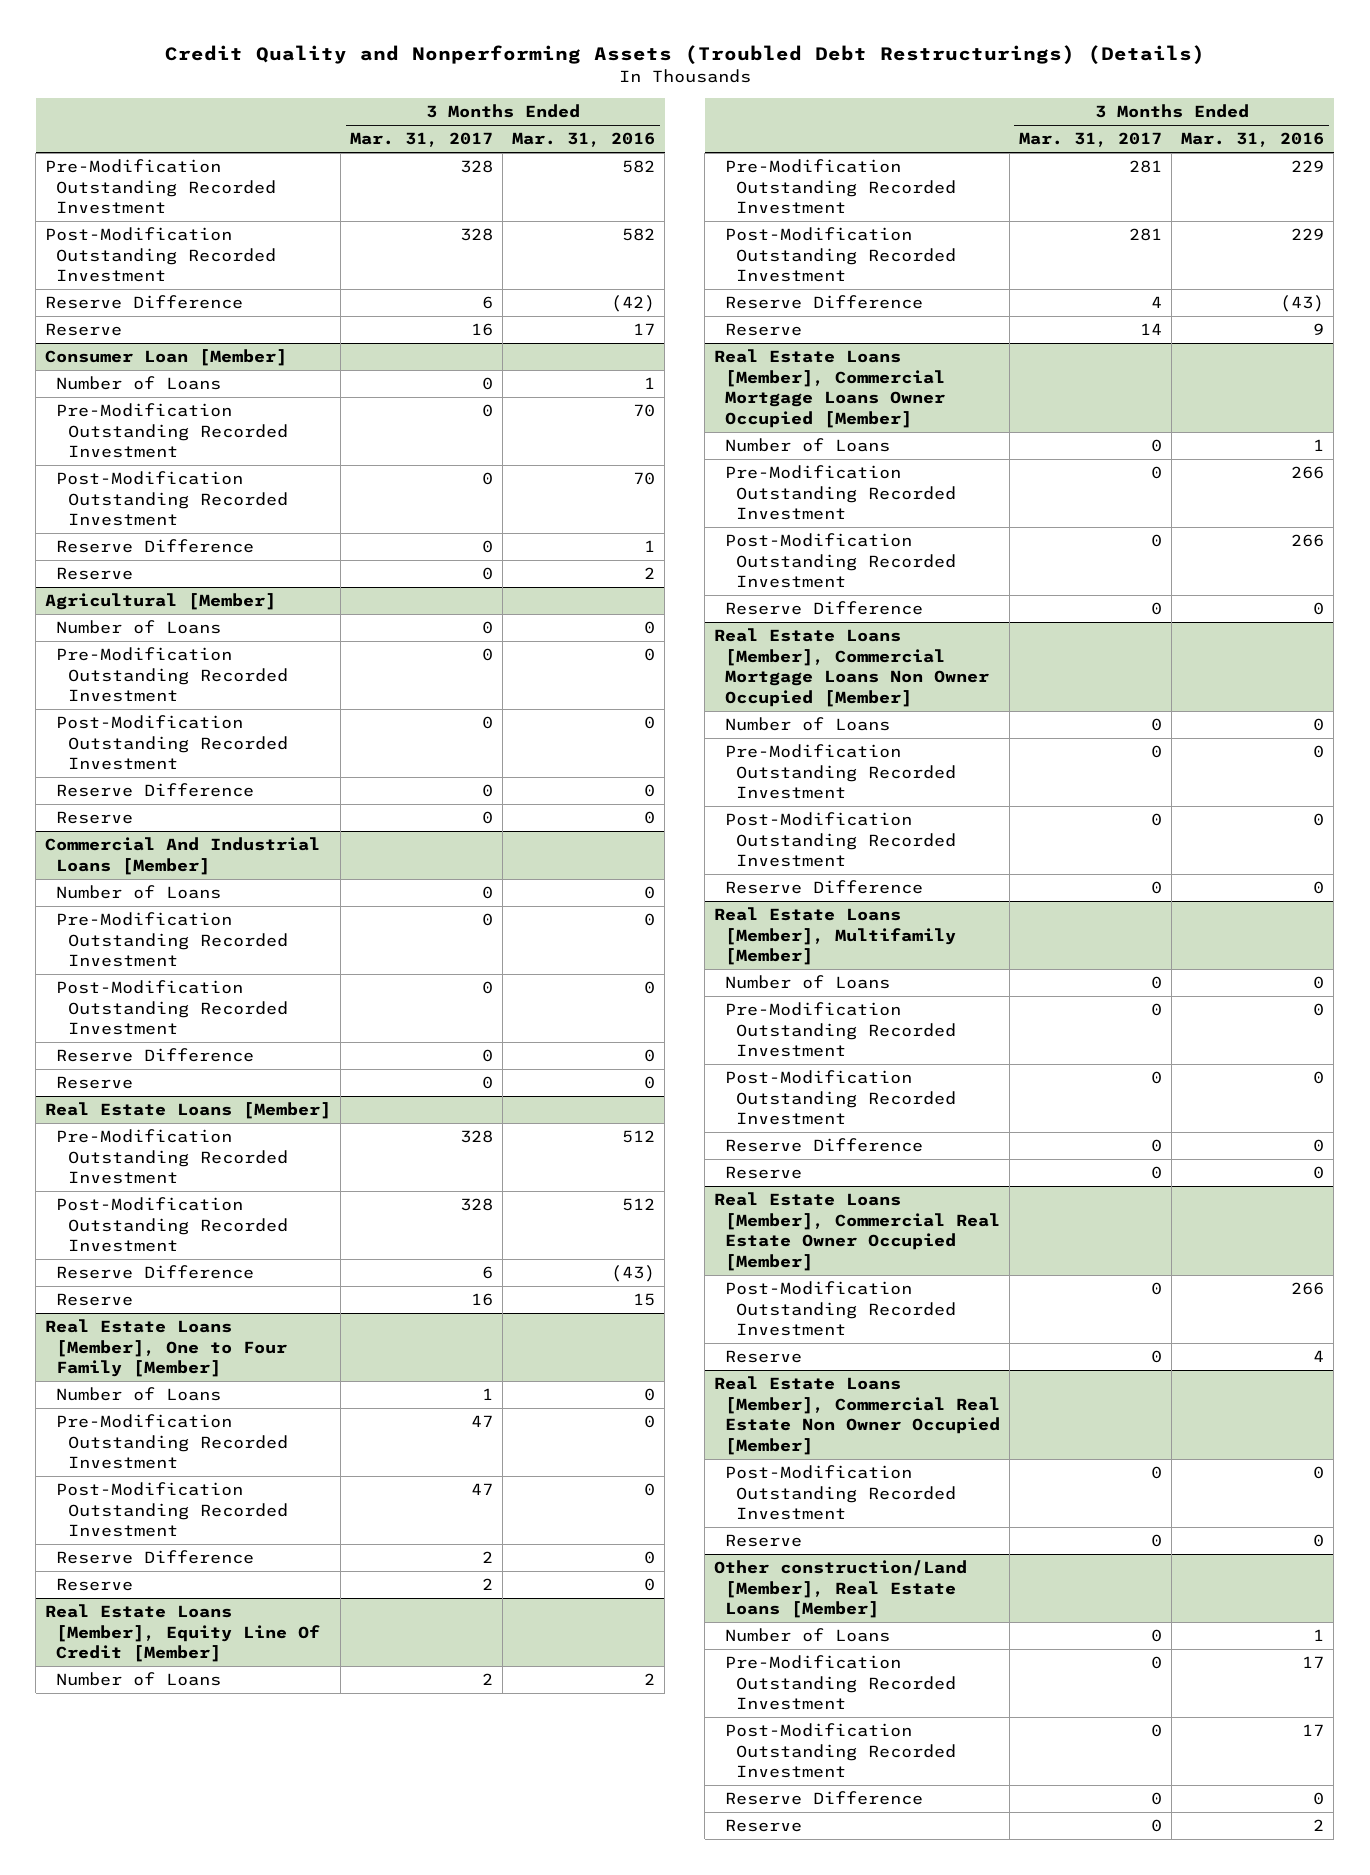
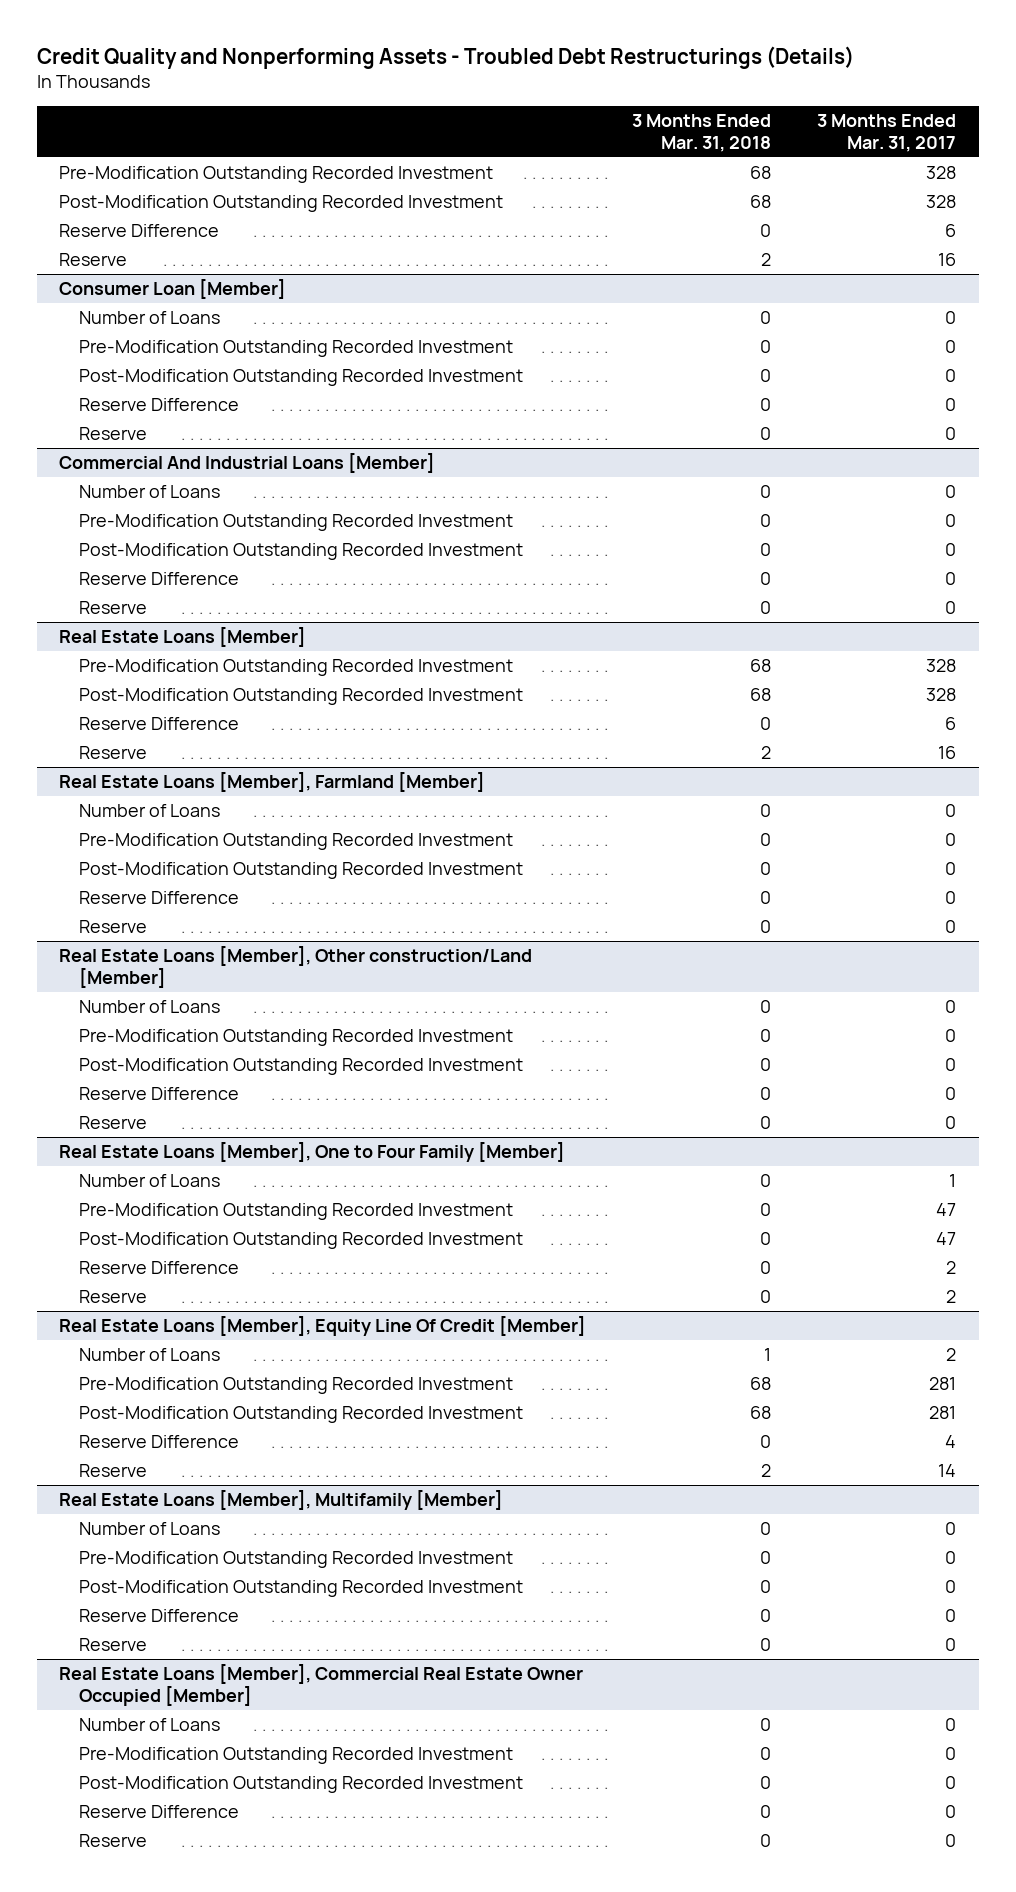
[164,45,1205,65] Credit Quality and Nonperforming Assets (Troubled Debt Restructurings) (Details) -> [36,46,854,70] Credit Quality and Nonperforming Assets - Troubled Debt Restructurings (Details)
[512,132,656,148] Mar. 31, 2016 -> none
none -> [632,114,772,152] 3 Months Ended Mar. 31, 2018
[45,593,277,611] Agricultural [Member] -> none
[56,620,222,635] Number of Loans -> none
[56,647,288,703] Pre-Modification Outstanding Recorded Investment -> none
[56,715,288,771] Post-Modification Outstanding Recorded Investment -> none
[56,783,255,798] Reserve Difference -> none
[56,811,134,825] Reserve -> none
none -> [59,772,486,793] Real Estate Loans [Member], Farmland [Member]
none -> [78,804,220,818] Number of Loans
none -> [78,833,513,851] Pre-Modification Outstanding Recorded Investment
none -> [78,862,523,880] Post-Modification Outstanding Recorded Investment
none -> [78,891,239,905] Reserve Difference
none -> [78,920,147,934] Reserve
none -> [59,946,533,988] Real Estate Loans [Member], Other construction/Land [Member]
none -> [78,1000,220,1014] Number of Loans
none -> [78,1029,513,1047] Pre-Modification Outstanding Recorded Investment
none -> [78,1058,523,1076] Post-Modification Outstanding Recorded Investment
none -> [78,1087,239,1101] Reserve Difference
none -> [78,1116,147,1130] Reserve
[714,349,946,428] Real Estate Loans [Member], Commercial Mortgage Loans Owner Occupied [Member] -> none
[725,438,891,453] Number of Loans -> none
[725,465,957,521] Pre-Modification Outstanding Recorded Investment -> none
[725,533,957,589] Post-Modification Outstanding Recorded Investment -> none
[725,601,924,616] Reserve Difference -> none
[714,628,990,707] Real Estate Loans [Member], Commercial Mortgage Loans Non Owner Occupied [Member] -> none
[725,717,891,732] Number of Loans -> none
[725,744,957,800] Pre-Modification Outstanding Recorded Investment -> none
[725,812,957,868] Post-Modification Outstanding Recorded Investment -> none
[725,880,924,895] Reserve Difference -> none
[725,1281,957,1337] Post-Modification Outstanding Recorded Investment -> none
[725,1350,803,1364] Reserve -> none
[714,1376,1001,1455] Real Estate Loans [Member], Commercial Real Estate Non Owner Occupied [Member] -> none
[725,1465,957,1521] Post-Modification Outstanding Recorded Investment -> none
[725,1534,803,1548] Reserve -> none
[714,1560,968,1619] Other construction/Land [Member], Real Estate Loans [Member] -> none

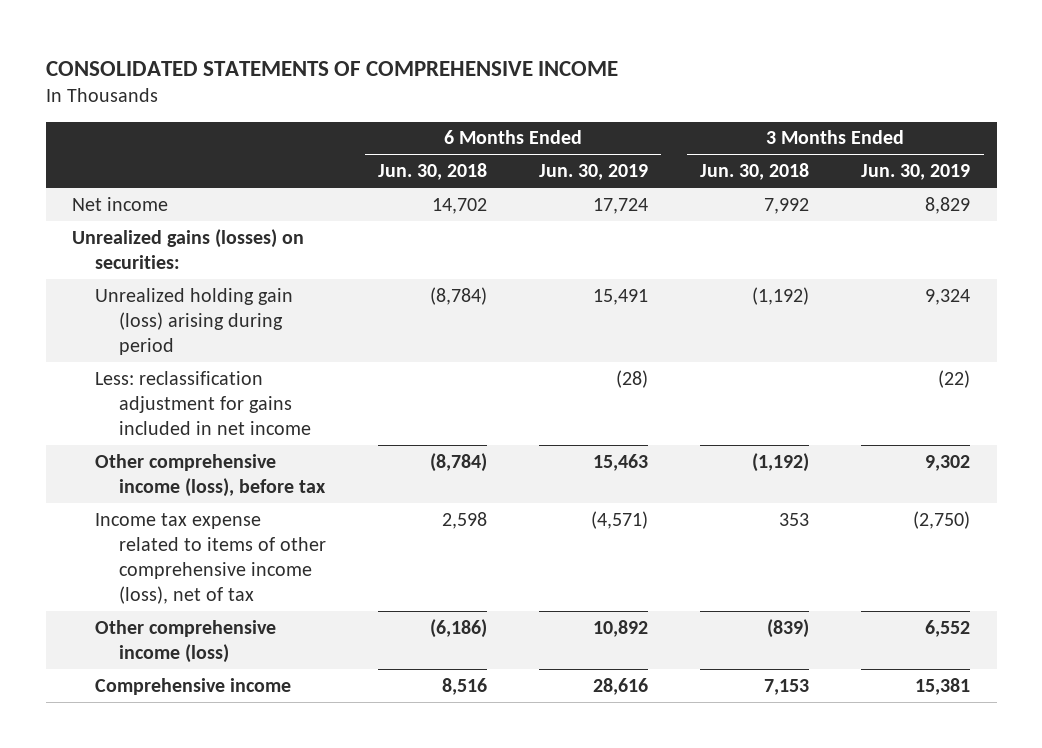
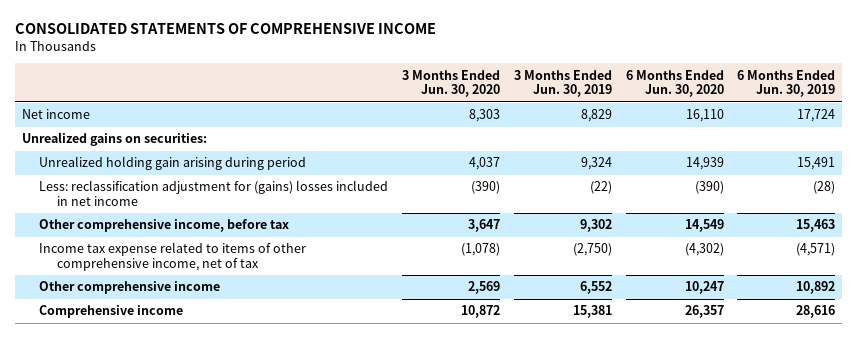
[378,163,488,181] Jun. 30, 2018 -> none
[700,163,810,181] Jun. 30, 2018 -> none
none -> [402,69,501,98] 3 Months Ended Jun. 30, 2020
none -> [625,69,724,98] 6 Months Ended Jun. 30, 2020
[71,228,304,269] Unrealized gains (losses) on securities: -> [21,132,207,147] Unrealized gains on securities:
[95,287,294,355] Unrealized holding gain (loss) arising during period -> [39,156,307,171] Unrealized holding gain arising during period
[95,370,312,435] Less: reclassification adjustment for gains included in net income -> [39,180,389,206] Less: reclassification adjustment for (gains) losses included in net income
[95,453,327,497] Other comprehensive income (loss), before tax -> [39,219,290,233] Other comprehensive income, before tax
[95,512,327,605] Income tax expense related to items of other comprehensive income (loss), net of tax -> [39,242,307,271] Income tax expense related to items of other comprehensive income, net of tax
[95,619,277,663] Other comprehensive income (loss) -> [39,281,221,295] Other comprehensive income

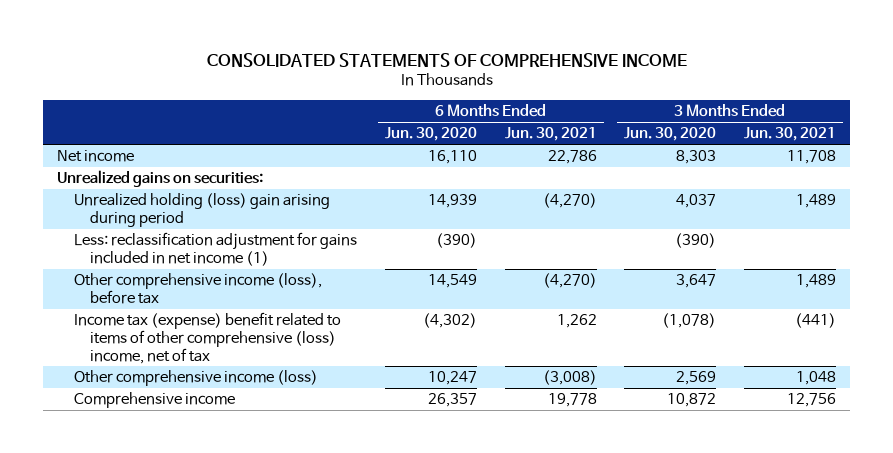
[513,69,612,98] 3 Months Ended Jun. 30, 2019 -> none
[737,69,836,98] 6 Months Ended Jun. 30, 2019 -> none
none -> [504,127,597,142] Jun. 30, 2021
none -> [744,127,837,142] Jun. 30, 2021
[39,156,307,171] Unrealized holding gain arising during period -> [73,193,330,227] Unrealized holding (loss) gain arising during period
[39,180,389,206] Less: reclassification adjustment for (gains) losses included in net income -> [73,232,357,266] Less: reclassification adjustment for gains included in net income (1)
[39,219,290,233] Other comprehensive income, before tax -> [73,273,322,304] Other comprehensive income (loss), before tax
[39,242,307,271] Income tax expense related to items of other comprehensive income, net of tax -> [73,312,341,364] Income tax (expense) benefit related to items of other comprehensive (loss) income, net of tax
[39,281,221,295] Other comprehensive income -> [73,370,318,387] Other comprehensive income (loss)

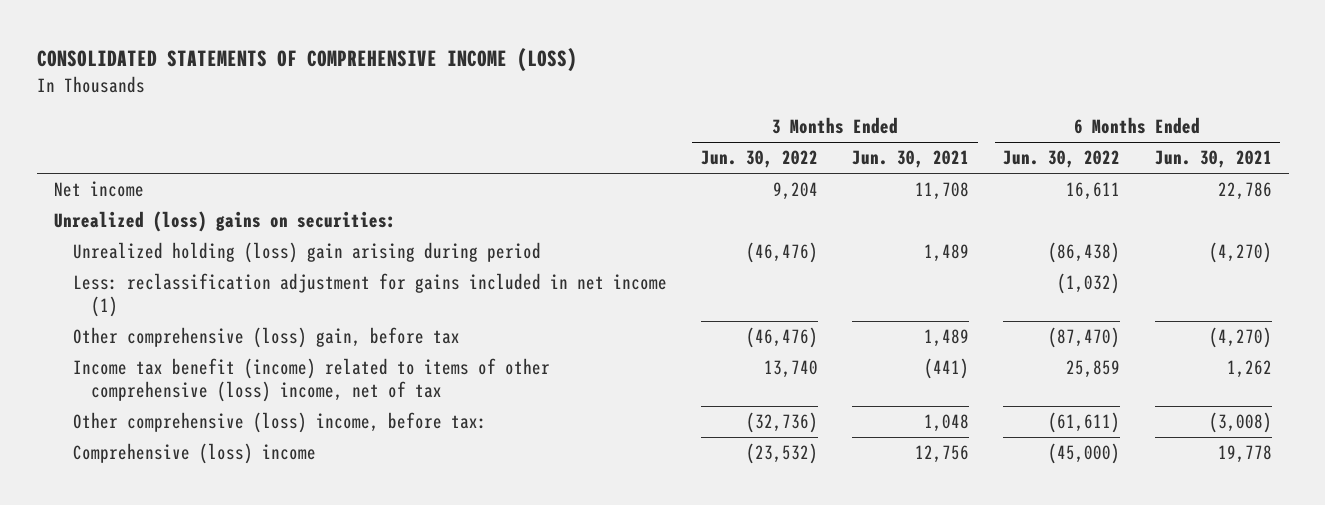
[206,52,687,67] CONSOLIDATED STATEMENTS OF COMPREHENSIVE INCOME -> [36,48,577,73] CONSOLIDATED STATEMENTS OF COMPREHENSIVE INCOME (LOSS)
[384,127,477,142] Jun. 30, 2020 -> none
[624,127,717,142] Jun. 30, 2020 -> none
none -> [700,150,818,169] Jun. 30, 2022
none -> [1003,150,1121,169] Jun. 30, 2022
[57,170,264,188] Unrealized gains on securities: -> [53,211,396,233] Unrealized (loss) gains on securities:
[73,273,322,304] Other comprehensive income (loss), before tax -> [72,327,460,349] Other comprehensive (loss) gain, before tax
[73,312,341,364] Income tax (expense) benefit related to items of other comprehensive (loss) income, net of tax -> [72,358,550,403] Income tax benefit (income) related to items of other comprehensive (loss) income, net of tax
[73,370,318,387] Other comprehensive income (loss) -> [72,412,487,434] Other comprehensive (loss) income, before tax:
[73,392,235,409] Comprehensive income -> [72,443,316,465] Comprehensive (loss) income

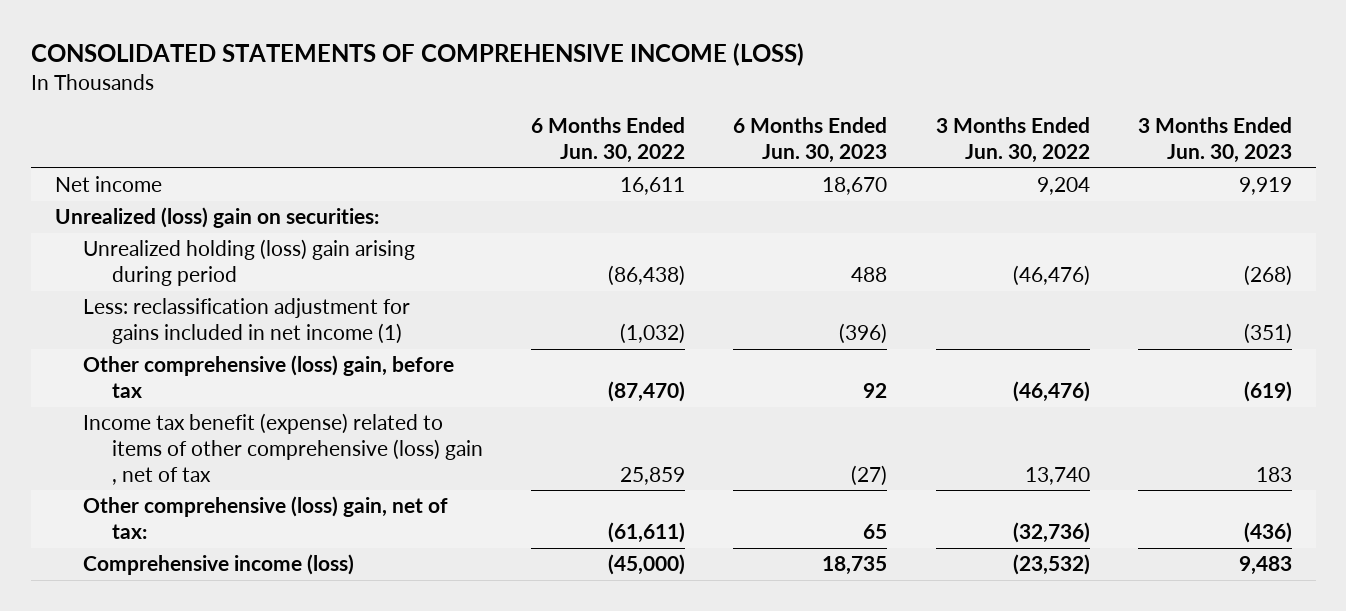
[852,150,970,169] Jun. 30, 2021 -> none
[1154,150,1272,169] Jun. 30, 2021 -> none
none -> [733,117,888,164] 6 Months Ended Jun. 30, 2023
none -> [1137,117,1292,164] 3 Months Ended Jun. 30, 2023
[53,211,396,233] Unrealized (loss) gains on securities: -> [54,207,379,229] Unrealized (loss) gain on securities:
[72,358,550,403] Income tax benefit (income) related to items of other comprehensive (loss) income, net of tax -> [83,413,483,485] Income tax benefit (expense) related to items of other comprehensive (loss) gain , net of tax
[72,412,487,434] Other comprehensive (loss) income, before tax: -> [83,496,449,540] Other comprehensive (loss) gain, net of tax:
[72,443,316,465] Comprehensive (loss) income -> [83,554,355,576] Comprehensive income (loss)

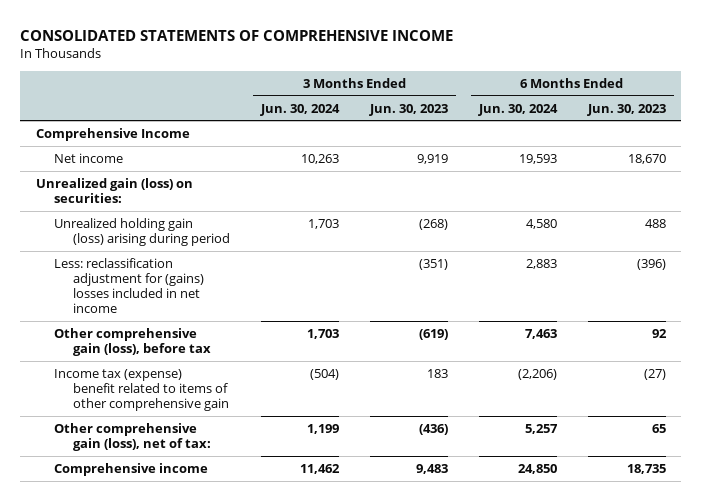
[30,43,804,67] CONSOLIDATED STATEMENTS OF COMPREHENSIVE INCOME (LOSS) -> [20,29,454,41] CONSOLIDATED STATEMENTS OF COMPREHENSIVE INCOME
[531,117,686,164] 6 Months Ended Jun. 30, 2022 -> none
[935,117,1090,164] 3 Months Ended Jun. 30, 2022 -> none
none -> [260,103,341,116] Jun. 30, 2024
none -> [478,103,559,116] Jun. 30, 2024
none -> [35,127,190,141] Comprehensive Income
[54,207,379,229] Unrealized (loss) gain on securities: -> [35,177,193,204] Unrealized gain (loss) on securities:
[83,239,416,287] Unrealized holding (loss) gain arising during period -> [54,217,231,247] Unrealized holding gain (loss) arising during period
[83,298,411,345] Less: reclassification adjustment for gains included in net income (1) -> [54,257,205,314] Less: reclassification adjustment for (gains) losses included in net income
[83,355,455,399] Other comprehensive (loss) gain, before tax -> [54,327,212,357] Other comprehensive gain (loss), before tax
[83,413,483,485] Income tax benefit (expense) related to items of other comprehensive (loss) gain , net of tax -> [54,368,230,412] Income tax (expense) benefit related to items of other comprehensive gain
[83,496,449,540] Other comprehensive (loss) gain, net of tax: -> [54,422,212,452] Other comprehensive gain (loss), net of tax:
[83,554,355,576] Comprehensive income (loss) -> [54,462,209,476] Comprehensive income

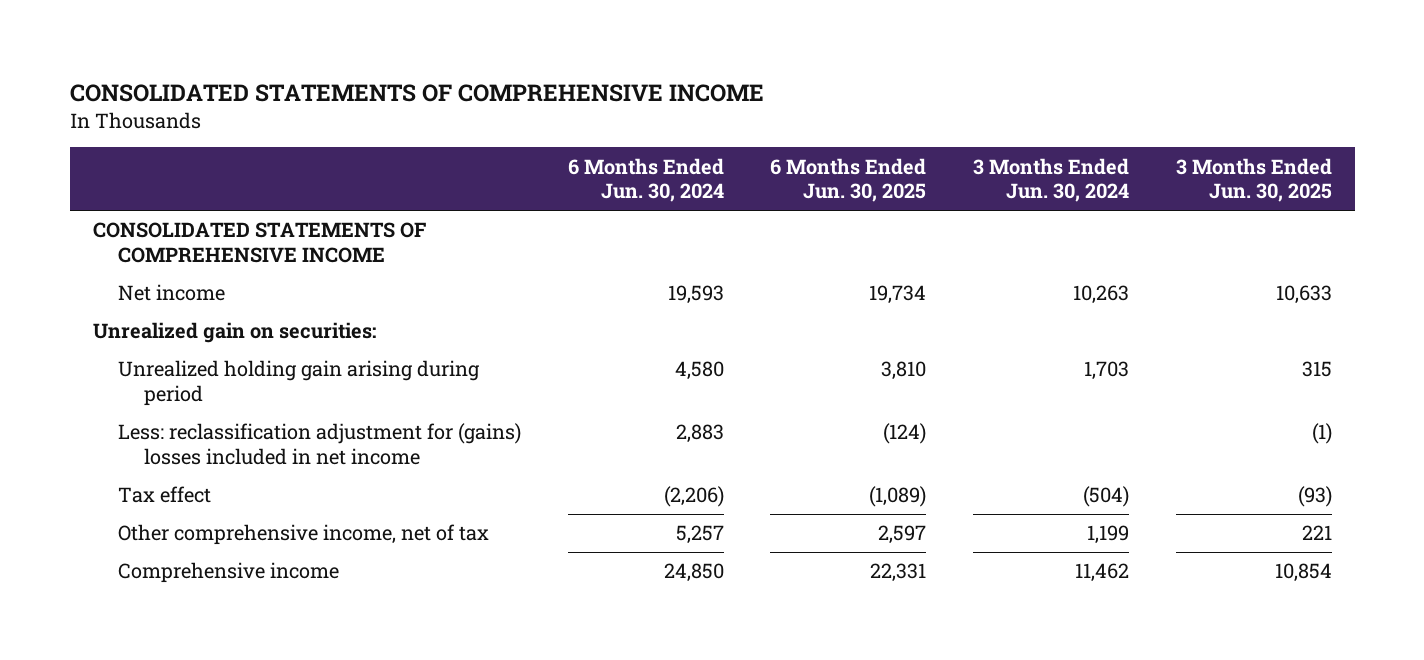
[369,103,449,116] Jun. 30, 2023 -> none
[586,103,666,116] Jun. 30, 2023 -> none
none -> [770,157,927,203] 6 Months Ended Jun. 30, 2025
none -> [1175,157,1332,203] 3 Months Ended Jun. 30, 2025
[35,127,190,141] Comprehensive Income -> [92,222,426,264] CONSOLIDATED STATEMENTS OF COMPREHENSIVE INCOME
[35,177,193,204] Unrealized gain (loss) on securities: -> [92,322,376,344] Unrealized gain on securities:
[54,217,231,247] Unrealized holding gain (loss) arising during period -> [118,360,481,407] Unrealized holding gain arising during period
[54,327,212,357] Other comprehensive gain (loss), before tax -> none
[54,368,230,412] Income tax (expense) benefit related to items of other comprehensive gain -> [118,486,212,504] Tax effect
[54,422,212,452] Other comprehensive gain (loss), net of tax: -> [118,524,490,546] Other comprehensive income, net of tax

